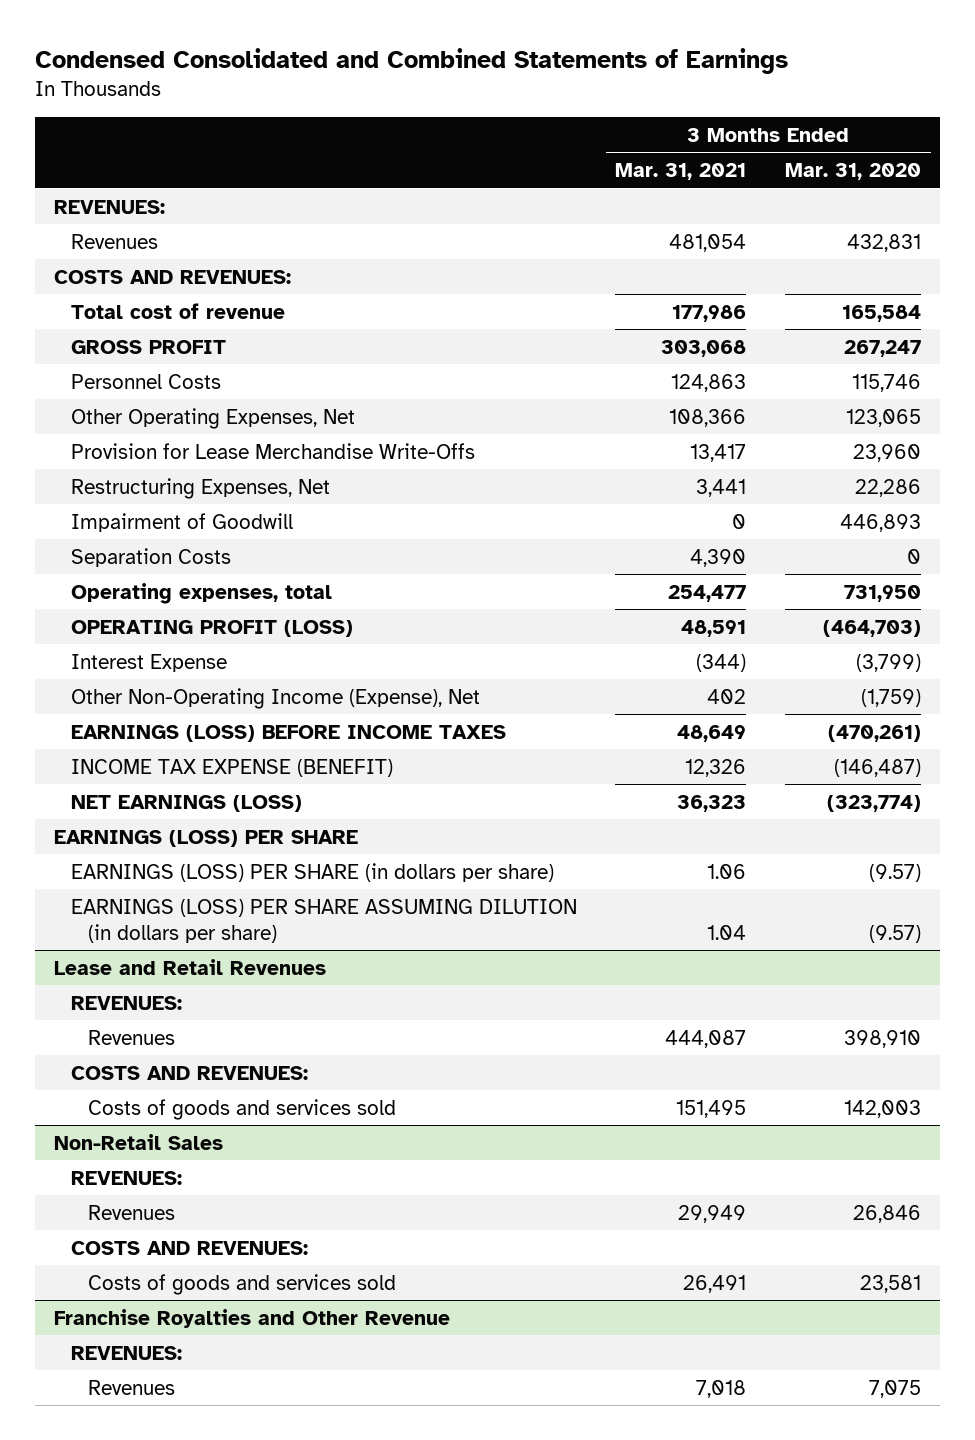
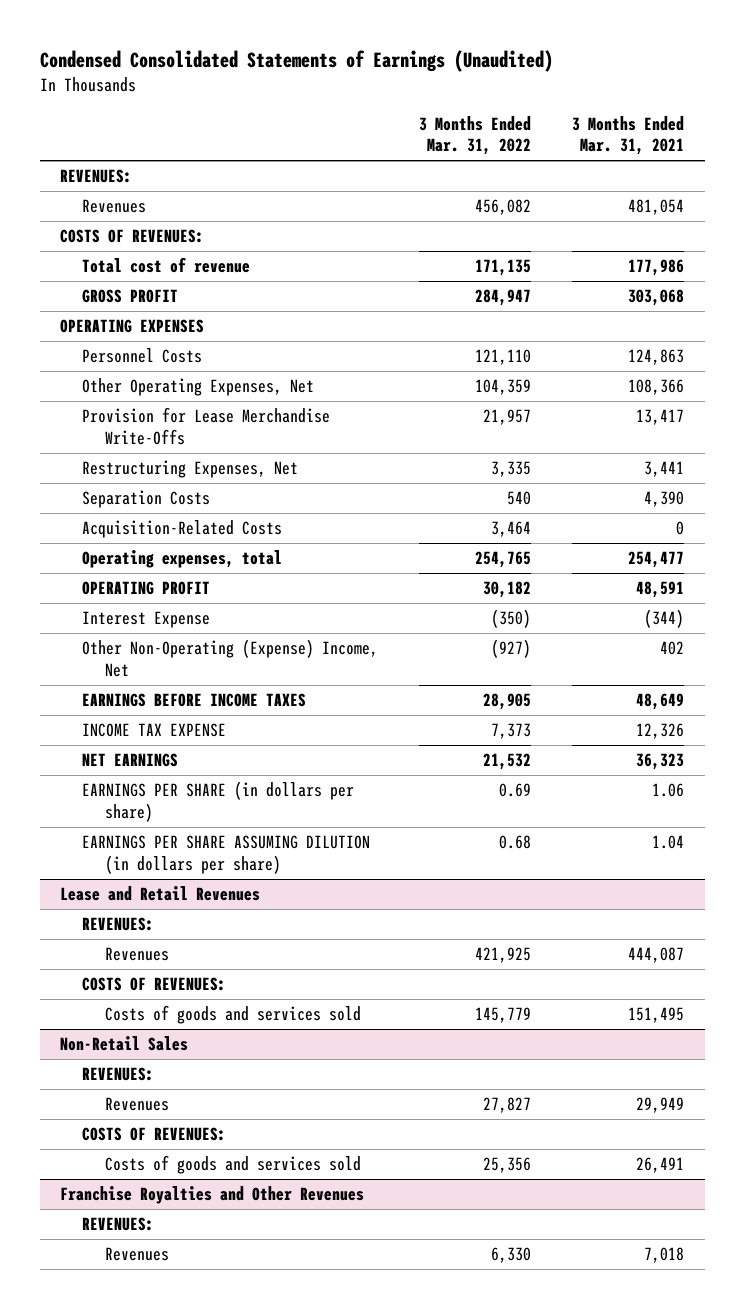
[34,47,788,74] Condensed Consolidated and Combined Statements of Earnings -> [39,50,553,73] Condensed Consolidated Statements of Earnings (Unaudited)
[784,163,921,181] Mar. 31, 2020 -> none
none -> [419,115,532,156] 3 Months Ended Mar. 31, 2022
[54,269,292,284] COSTS AND REVENUES: -> [60,229,205,244] COSTS OF REVENUES:
none -> [60,319,205,334] OPERATING EXPENSES
[70,512,293,532] Impairment of Goodwill -> none
none -> [82,520,283,539] Acquisition-Related Costs
[70,619,353,637] OPERATING PROFIT (LOSS) -> [82,581,211,596] OPERATING PROFIT
[54,829,359,847] EARNINGS (LOSS) PER SHARE -> none
[70,687,480,709] Other Non-Operating Income (Expense), Net -> [82,639,379,677] Other Non-Operating (Expense) Income, Net
[70,724,506,742] EARNINGS (LOSS) BEFORE INCOME TAXES -> [82,693,307,708] EARNINGS BEFORE INCOME TAXES
[70,758,393,777] INCOME TAX EXPENSE (BENEFIT) -> [82,723,227,738] INCOME TAX EXPENSE
[70,794,302,812] NET EARNINGS (LOSS) -> [82,753,179,768] NET EARNINGS
[70,862,554,882] EARNINGS (LOSS) PER SHARE (in dollars per share) -> [82,781,355,822] EARNINGS PER SHARE (in dollars per share)
[70,898,577,943] EARNINGS (LOSS) PER SHARE ASSUMING DILUTION (in dollars per share) -> [82,835,371,874] EARNINGS PER SHARE ASSUMING DILUTION (in dollars per share)
[70,1065,308,1080] COSTS AND REVENUES: -> [82,977,227,992] COSTS OF REVENUES:
[70,1240,308,1255] COSTS AND REVENUES: -> [82,1127,227,1142] COSTS OF REVENUES:
[54,1308,451,1328] Franchise Royalties and Other Revenue -> [60,1186,365,1205] Franchise Royalties and Other Revenues

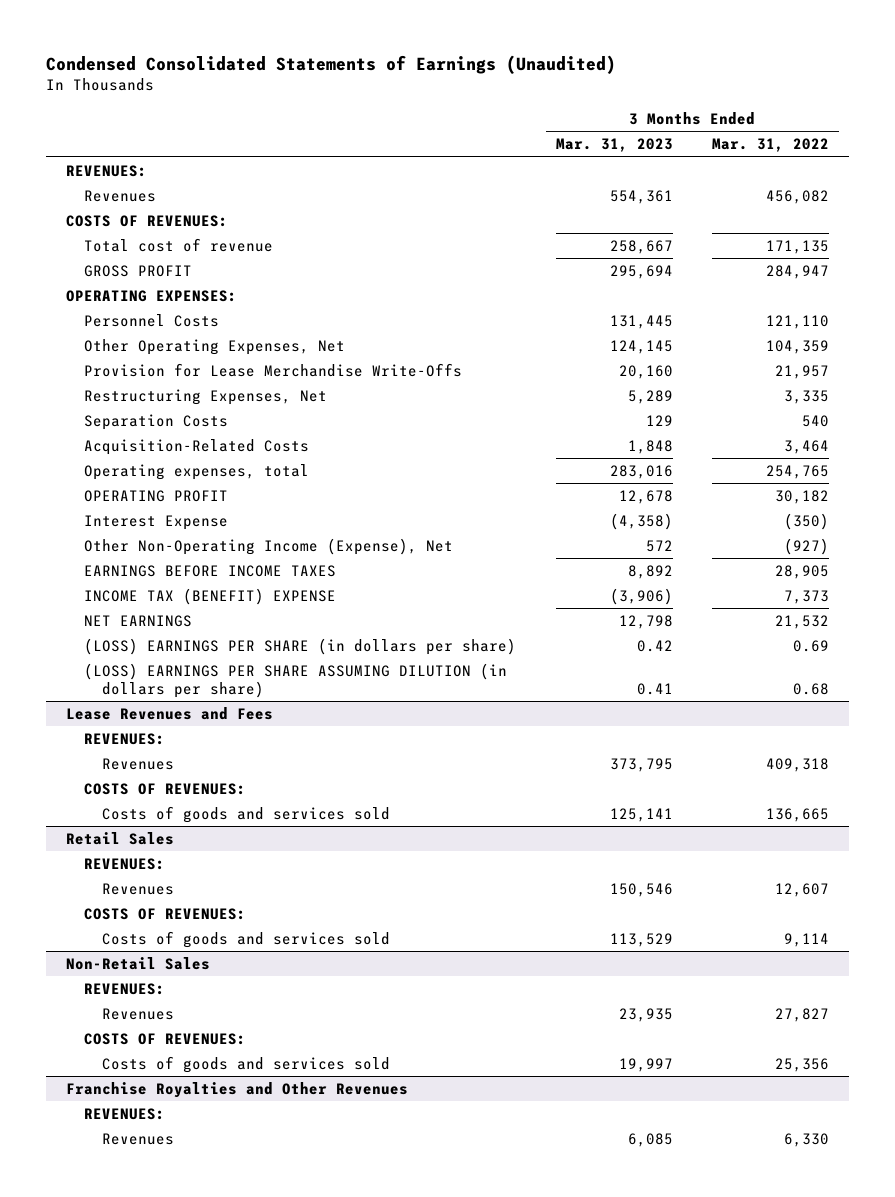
[572,115,685,156] 3 Months Ended Mar. 31, 2021 -> none
none -> [555,138,673,153] Mar. 31, 2023
[60,319,205,334] OPERATING EXPENSES -> [66,290,238,303] OPERATING EXPENSES:
[82,639,379,677] Other Non-Operating (Expense) Income, Net -> [84,538,454,556] Other Non-Operating Income (Expense), Net
[82,723,227,738] INCOME TAX EXPENSE -> [84,588,337,606] INCOME TAX (BENEFIT) EXPENSE
[82,781,355,822] EARNINGS PER SHARE (in dollars per share) -> [84,638,517,656] (LOSS) EARNINGS PER SHARE (in dollars per share)
[82,835,371,874] EARNINGS PER SHARE ASSUMING DILUTION (in dollars per share) -> [84,663,508,698] (LOSS) EARNINGS PER SHARE ASSUMING DILUTION (in dollars per share)
[60,886,261,902] Lease and Retail Revenues -> [66,707,274,721] Lease Revenues and Fees
[475,947,532,964] 421,925 -> [766,758,830,773] 409,318
[475,1007,532,1024] 145,779 -> [766,808,830,823] 136,665
none -> [66,832,175,846] Retail Sales
none -> [84,858,166,871] REVENUES:
none -> [102,883,175,896] Revenues
none -> [84,908,247,921] COSTS OF REVENUES:
none -> [102,931,391,949] Costs of goods and services sold

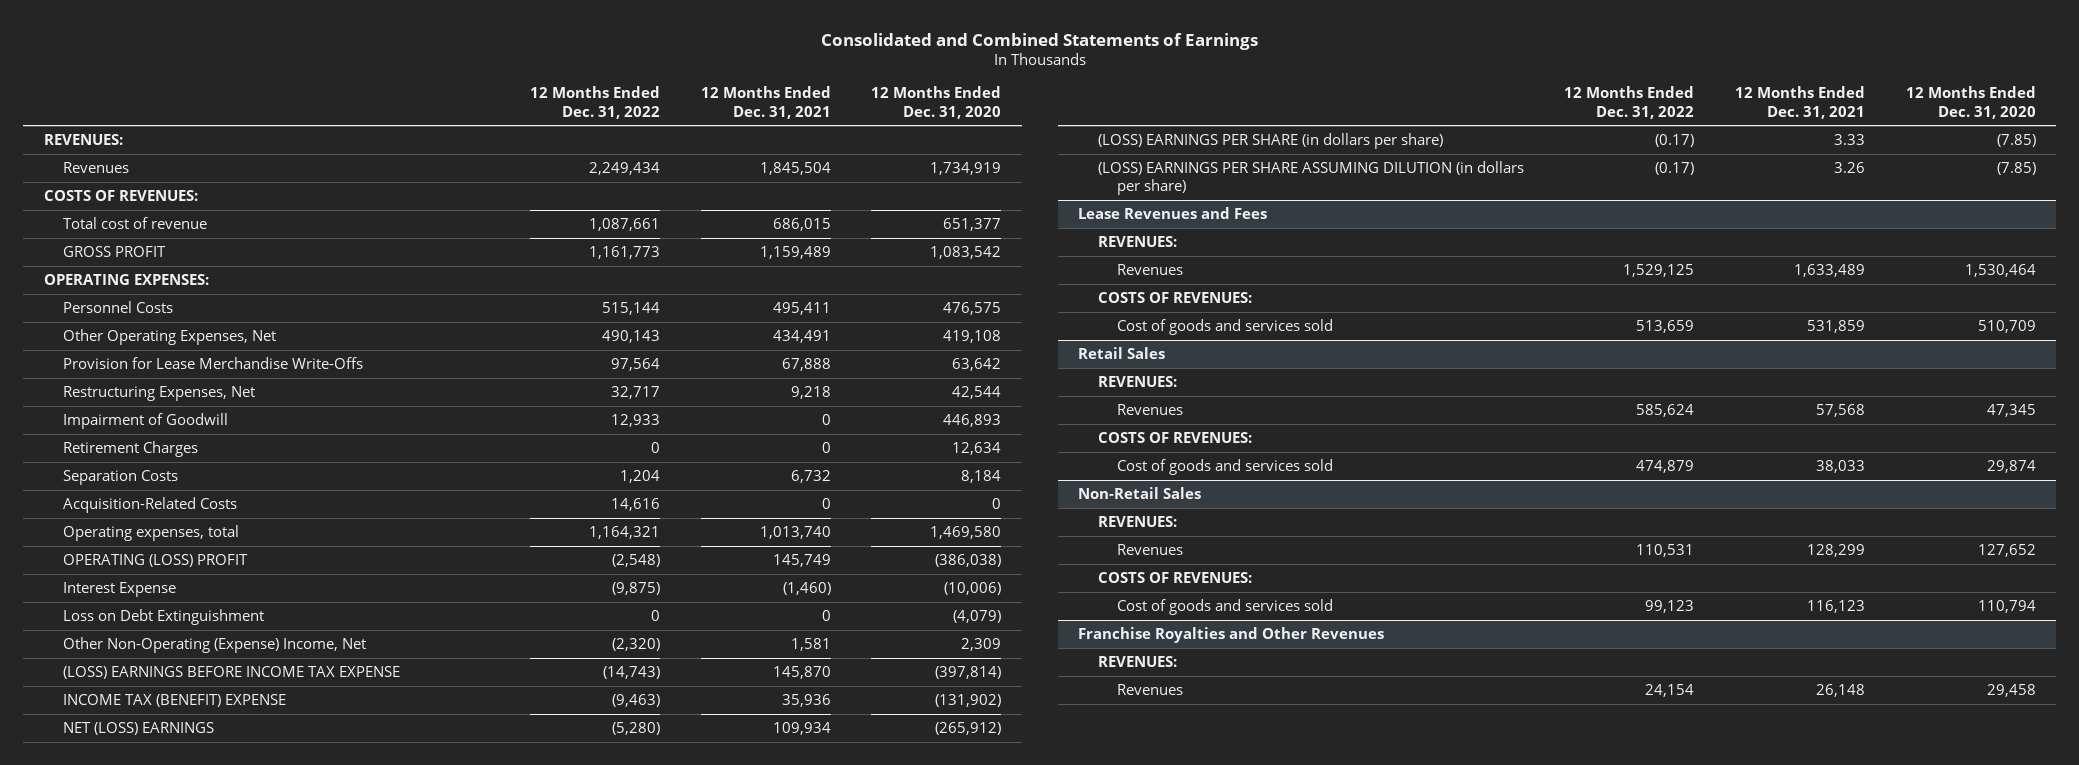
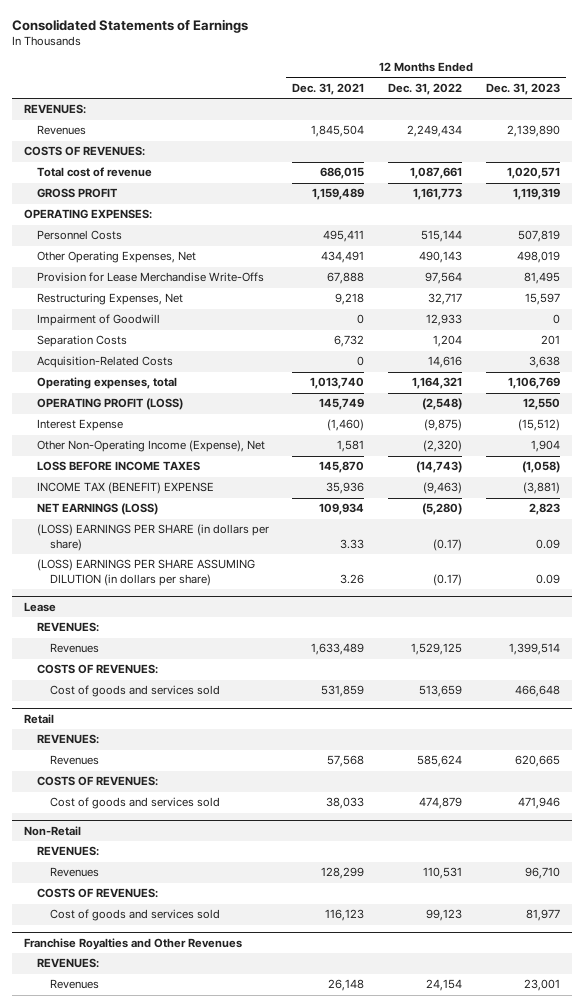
[820,32,1258,50] Consolidated and Combined Statements of Earnings -> [11,18,248,33] Consolidated Statements of Earnings
[871,86,1002,119] 12 Months Ended Dec. 31, 2020 -> none
none -> [486,83,561,96] Dec. 31, 2023
[63,440,199,457] Retirement Charges -> none
[63,553,249,567] OPERATING (LOSS) PROFIT -> [36,398,183,411] OPERATING PROFIT (LOSS)
[63,608,265,625] Loss on Debt Extinguishment -> none
[63,636,367,653] Other Non-Operating (Expense) Income, Net -> [36,440,265,453] Other Non-Operating Income (Expense), Net
[63,665,401,679] (LOSS) EARNINGS BEFORE INCOME TAX EXPENSE -> [36,461,200,472] LOSS BEFORE INCOME TAXES
[63,721,215,735] NET (LOSS) EARNINGS -> [36,503,158,516] NET EARNINGS (LOSS)
[1078,206,1268,219] Lease Revenues and Fees -> [23,601,56,612] Lease
[1078,346,1166,359] Retail Sales -> [23,713,54,724] Retail
[1078,486,1202,499] Non-Retail Sales -> [23,825,81,836] Non-Retail

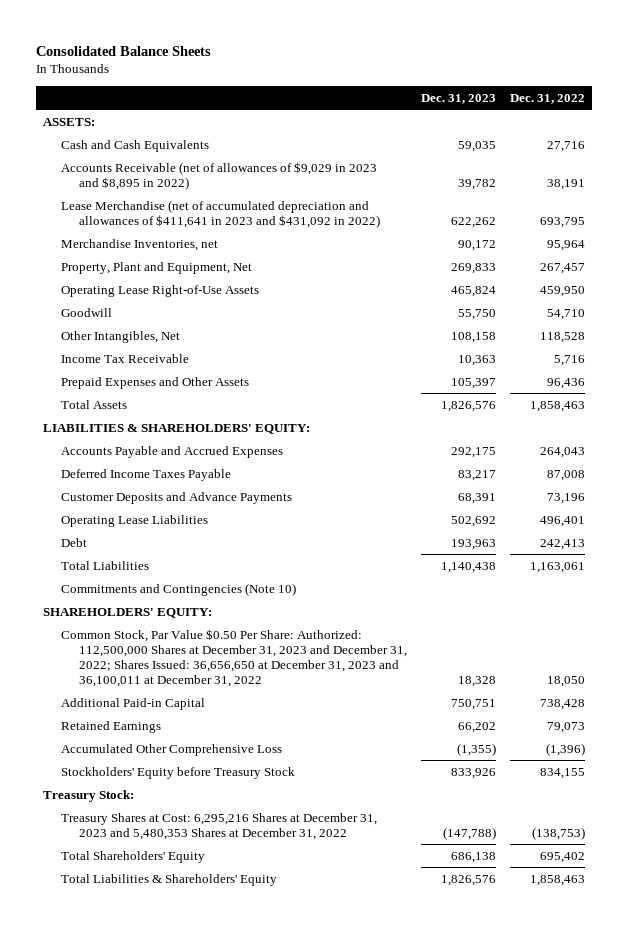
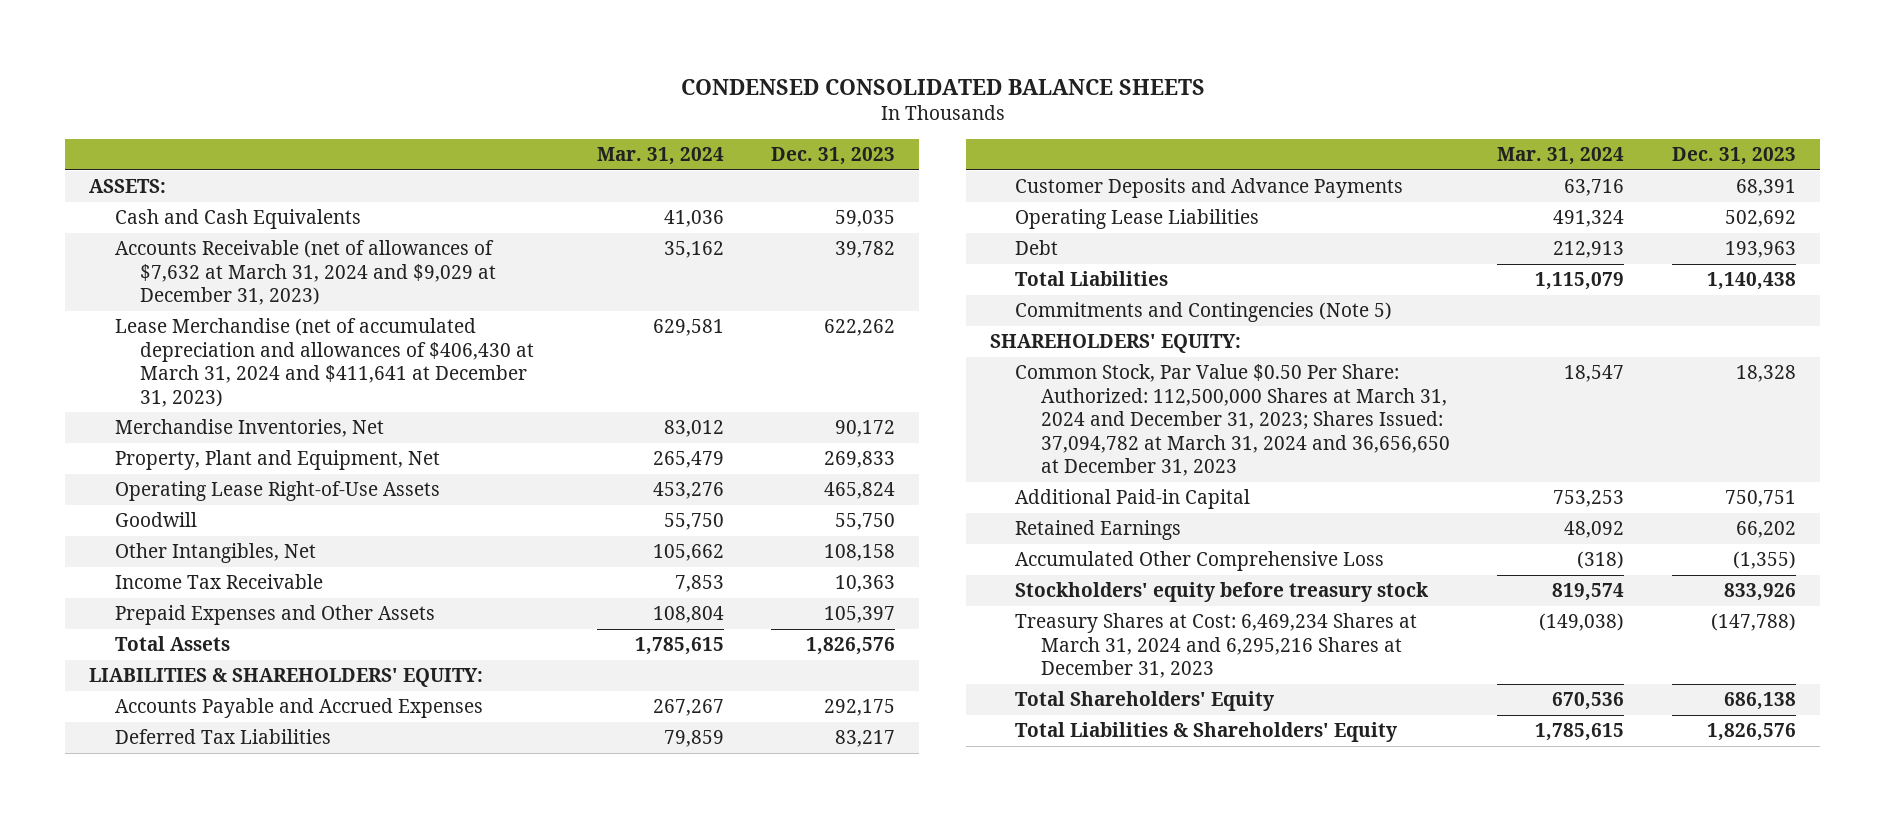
[36,46,212,57] Consolidated Balance Sheets -> [680,78,1205,95] CONDENSED CONSOLIDATED BALANCE SHEETS
[510,93,586,104] Dec. 31, 2022 -> none
none -> [596,147,724,166] Mar. 31, 2024
[61,161,378,190] Accounts Receivable (net of allowances of $9,029 in 2023 and $8,895 in 2022) -> [114,240,497,306] Accounts Receivable (net of allowances of $7,632 at March 31, 2024 and $9,029 at December 31, 2023)
[61,199,381,228] Lease Merchandise (net of accumulated depreciation and allowances of $411,641 in 2023 and $431,092 in 2022) -> [114,318,535,407] Lease Merchandise (net of accumulated depreciation and allowances of $406,430 at March 31, 2024 and $411,641 at December 31, 2023)
[61,238,219,251] Merchandise Inventories, net -> [114,419,384,438] Merchandise Inventories, Net
[61,468,232,481] Deferred Income Taxes Payable -> [114,729,331,745] Deferred Tax Liabilities
[61,582,297,596] Commitments and Contingencies (Note 10) -> [1015,302,1393,323] Commitments and Contingencies (Note 5)
[61,628,408,687] Common Stock, Par Value $0.50 Per Share: Authorized: 112,500,000 Shares at December 31, 2023 and December 31, 2022; Shares Issued: 36,656,650 at December 31, 2023 and 36,100,011 at December 31, 2022 -> [1015,364,1450,476] Common Stock, Par Value $0.50 Per Share: Authorized: 112,500,000 Shares at March 31, 2024 and December 31, 2023; Shares Issued: 37,094,782 at March 31, 2024 and 36,656,650 at December 31, 2023
[43,789,135,802] Treasury Stock: -> none
[61,766,296,779] Stockholders' Equity before Treasury Stock -> [1015,582,1430,603] Stockholders' equity before treasury stock
[61,812,378,840] Treasury Shares at Cost: 6,295,216 Shares at December 31, 2023 and 5,480,353 Shares at December 31, 2022 -> [1015,613,1418,679] Treasury Shares at Cost: 6,469,234 Shares at March 31, 2024 and 6,295,216 Shares at December 31, 2023

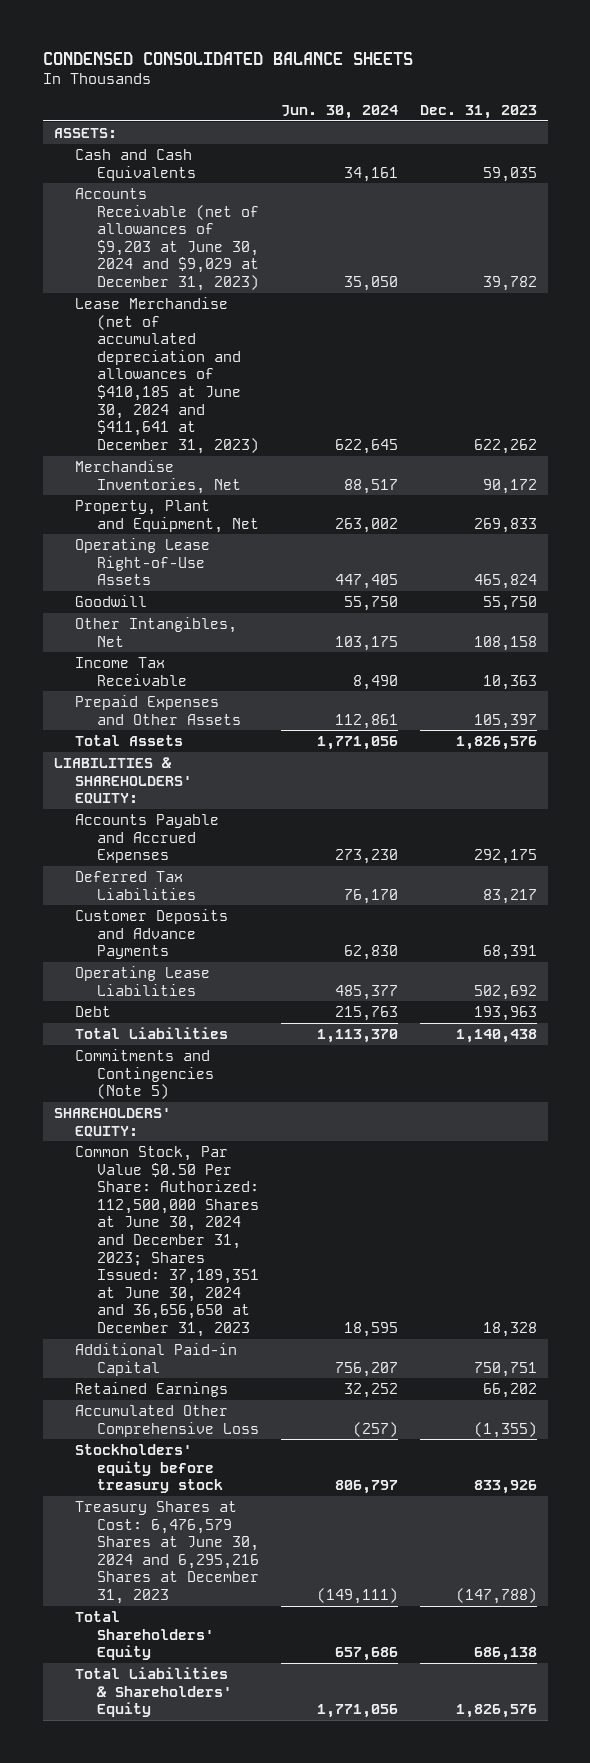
[596,147,724,166] Mar. 31, 2024 -> none
none -> [280,104,398,119] Jun. 30, 2024
[114,240,497,306] Accounts Receivable (net of allowances of $7,632 at March 31, 2024 and $9,029 at December 31, 2023) -> [75,187,259,292] Accounts Receivable (net of allowances of $9,203 at June 30, 2024 and $9,029 at December 31, 2023)
[114,318,535,407] Lease Merchandise (net of accumulated depreciation and allowances of $406,430 at March 31, 2024 and $411,641 at December 31, 2023) -> [75,296,259,454] Lease Merchandise (net of accumulated depreciation and allowances of $410,185 at June 30, 2024 and $411,641 at December 31, 2023)
[1015,364,1450,476] Common Stock, Par Value $0.50 Per Share: Authorized: 112,500,000 Shares at March 31, 2024 and December 31, 2023; Shares Issued: 37,094,782 at March 31, 2024 and 36,656,650 at December 31, 2023 -> [75,1145,259,1338] Common Stock, Par Value $0.50 Per Share: Authorized: 112,500,000 Shares at June 30, 2024 and December 31, 2023; Shares Issued: 37,189,351 at June 30, 2024 and 36,656,650 at December 31, 2023
[1015,613,1418,679] Treasury Shares at Cost: 6,469,234 Shares at March 31, 2024 and 6,295,216 Shares at December 31, 2023 -> [75,1500,259,1605] Treasury Shares at Cost: 6,476,579 Shares at June 30, 2024 and 6,295,216 Shares at December 31, 2023

